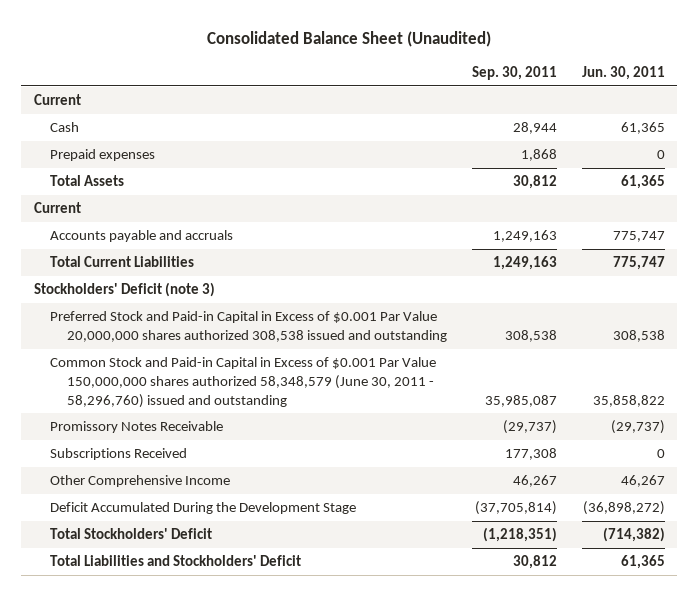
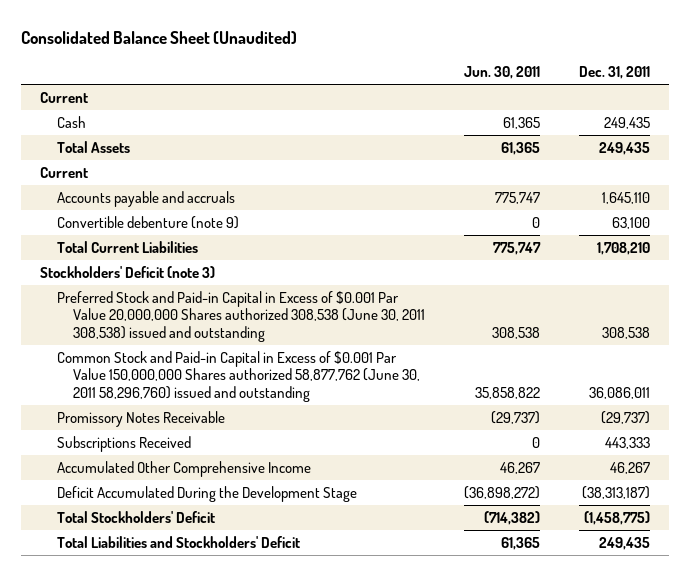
[471,66,557,81] Sep. 30, 2011 -> none
none -> [578,66,650,80] Dec. 31, 2011
[50,149,156,162] Prepaid expenses -> none
none -> [56,216,239,230] Convertible debenture (note 9)
[50,311,448,342] Preferred Stock and Paid-in Capital in Excess of $0.001 Par Value 20,000,000 shares authorized 308,538 issued and outstanding -> [56,291,426,342] Preferred Stock and Paid-in Capital in Excess of $0.001 Par Value 20,000,000 Shares authorized 308,538 (June 30, 2011 308,538) issued and outstanding
[50,357,437,408] Common Stock and Paid-in Capital in Excess of $0.001 Par Value 150,000,000 shares authorized 58,348,579 (June 30, 2011 - 58,296,760) issued and outstanding -> [56,351,421,402] Common Stock and Paid-in Capital in Excess of $0.001 Par Value 150,000,000 Shares authorized 58,877,762 (June 30, 2011 58,296,760) issued and outstanding
[50,475,231,488] Other Comprehensive Income -> [56,461,311,478] Accumulated Other Comprehensive Income

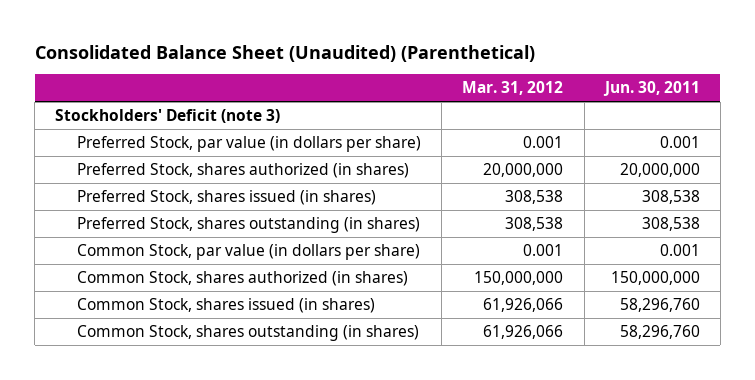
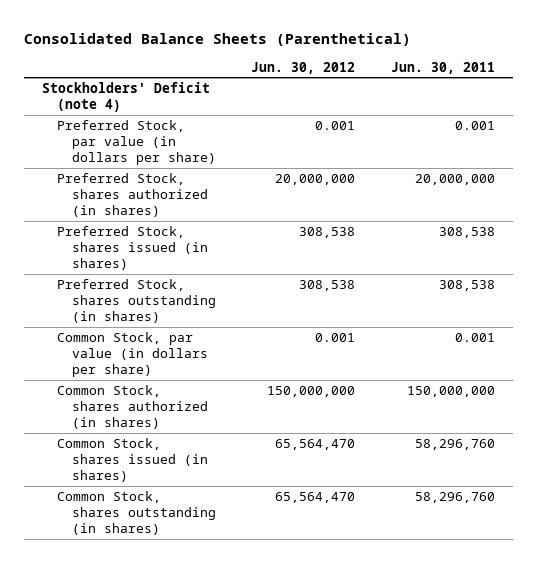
[34,44,535,62] Consolidated Balance Sheet (Unaudited) (Parenthetical) -> [23,32,411,46] Consolidated Balance Sheets (Parenthetical)
[462,81,564,96] Mar. 31, 2012 -> none
none -> [251,61,356,74] Jun. 30, 2012
[55,108,281,123] Stockholders' Deficit (note 3) -> [41,81,210,113] Stockholders' Deficit (note 4)

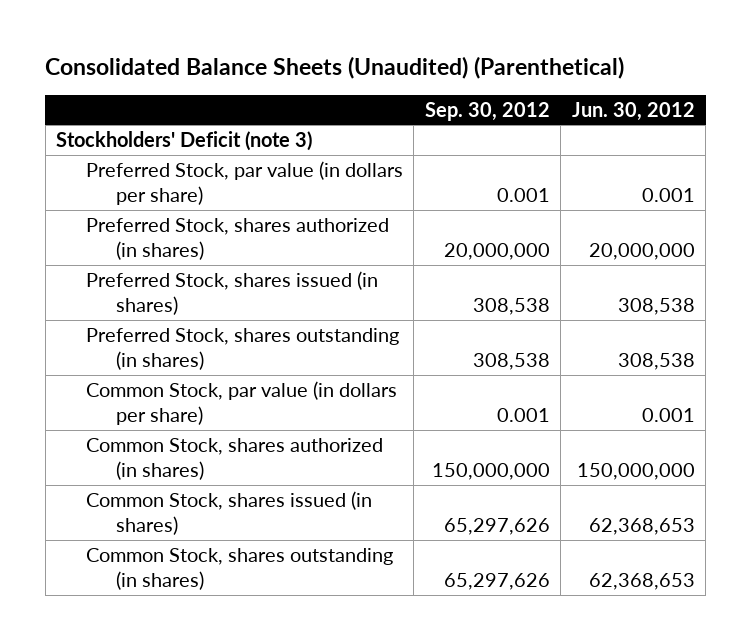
[23,32,411,46] Consolidated Balance Sheets (Parenthetical) -> [45,56,625,80] Consolidated Balance Sheets (Unaudited) (Parenthetical)
[390,61,495,74] Jun. 30, 2011 -> none
none -> [424,101,550,121] Sep. 30, 2012
[41,81,210,113] Stockholders' Deficit (note 4) -> [56,130,313,151] Stockholders' Deficit (note 3)
[275,438,356,450] 65,564,470 -> [588,517,695,535] 62,368,653
[275,491,356,503] 65,564,470 -> [588,572,695,590] 62,368,653

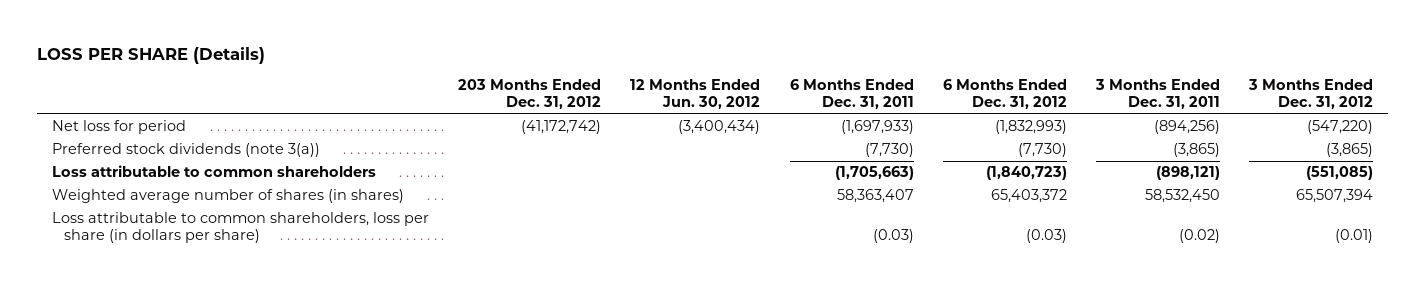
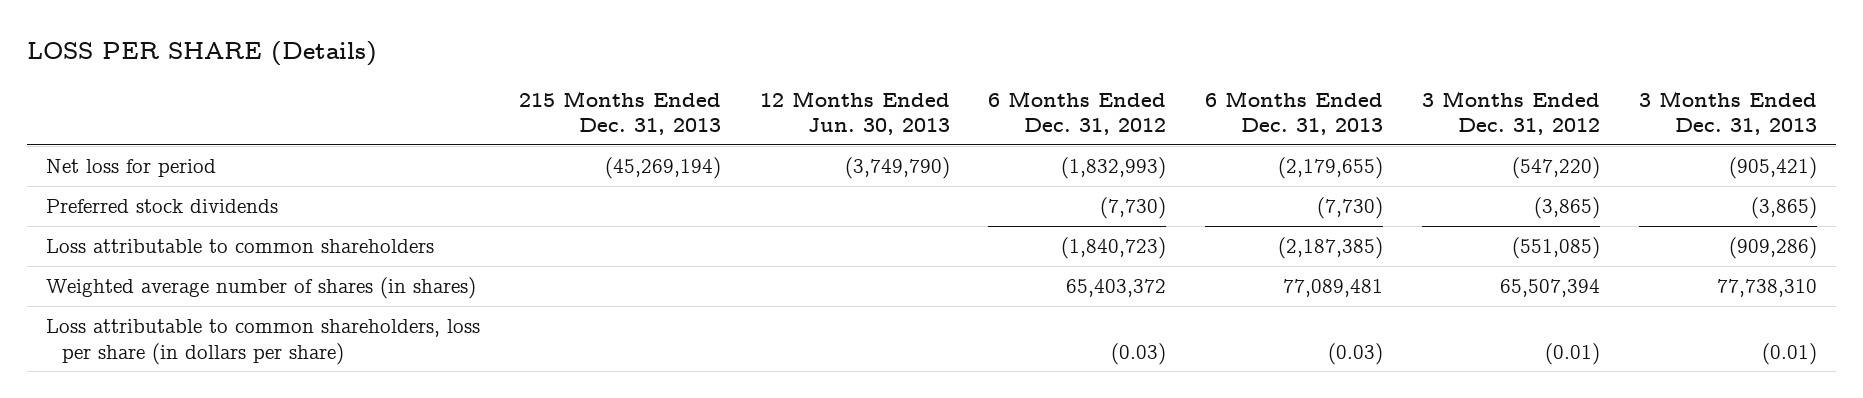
[458,79,602,110] 203 Months Ended Dec. 31, 2012 -> none
[630,79,761,110] 12 Months Ended Jun. 30, 2012 -> none
[789,79,914,110] 6 Months Ended Dec. 31, 2011 -> none
[1095,79,1221,110] 3 Months Ended Dec. 31, 2011 -> none
none -> [518,90,721,135] 215 Months Ended Dec. 31, 2013
none -> [759,90,950,135] 12 Months Ended Jun. 30, 2013
none -> [1205,90,1384,135] 6 Months Ended Dec. 31, 2013
none -> [1638,90,1817,135] 3 Months Ended Dec. 31, 2013
[51,143,320,158] Preferred stock dividends (note 3(a)) -> [46,199,279,214] Preferred stock dividends

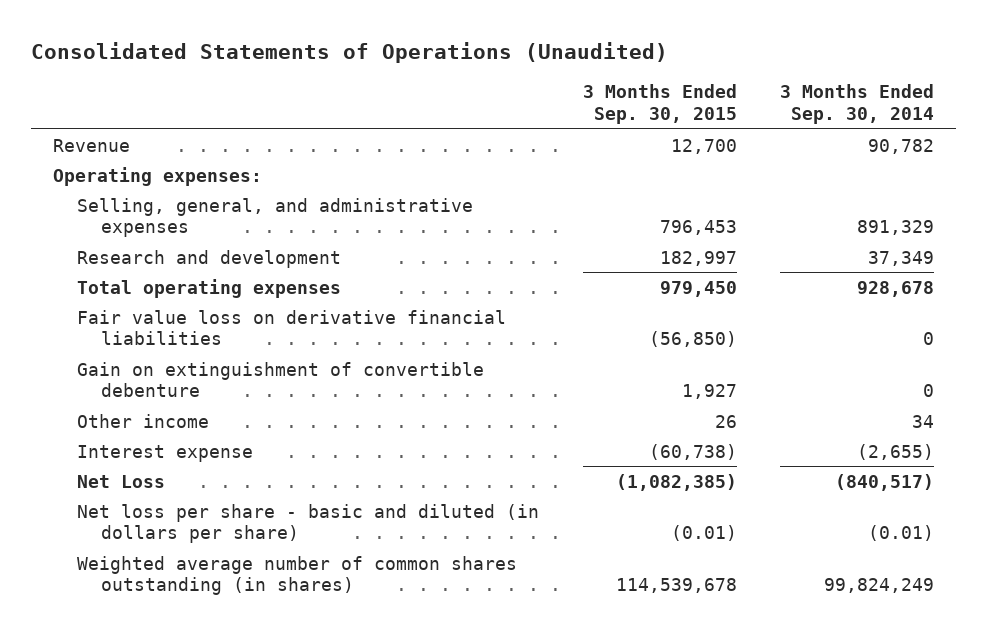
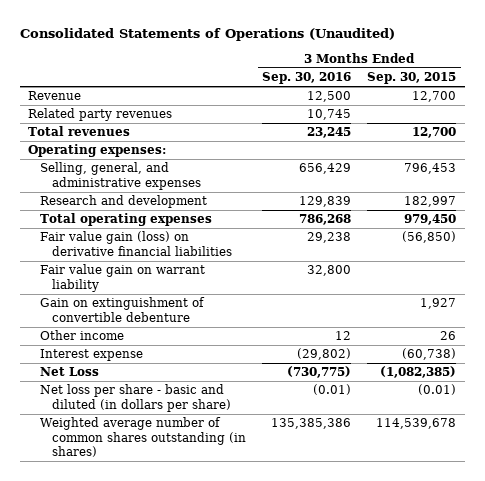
[780,84,935,124] 3 Months Ended Sep. 30, 2014 -> none
none -> [262,72,352,85] Sep. 30, 2016
none -> [28,108,173,122] Related party revenues
none -> [28,126,131,137] Total revenues
[77,309,507,346] Fair value loss on derivative financial liabilities -> [40,231,232,256] Fair value gain (loss) on derivative financial liabilities
none -> [40,264,206,292] Fair value gain on warrant liability

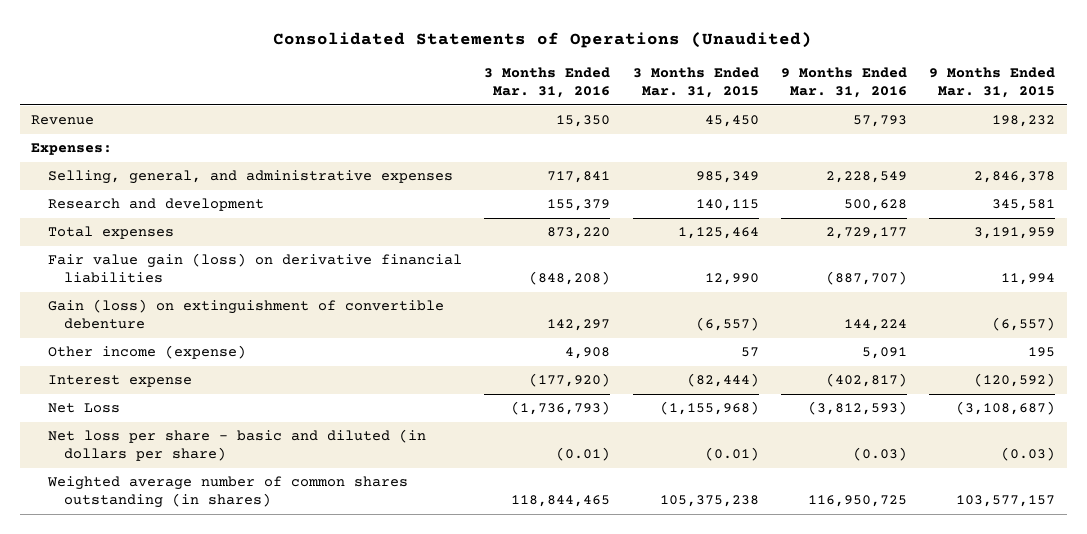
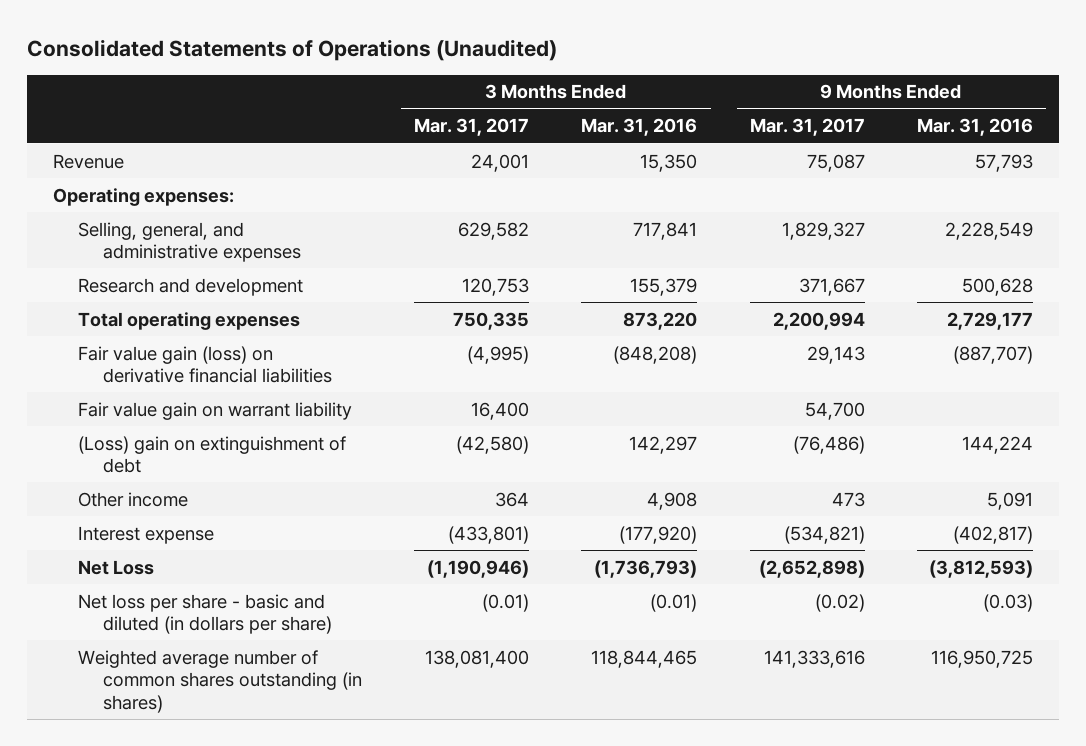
[632,67,759,99] 3 Months Ended Mar. 31, 2015 -> none
[929,67,1056,99] 9 Months Ended Mar. 31, 2015 -> none
none -> [414,118,530,137] Mar. 31, 2017
none -> [749,118,865,137] Mar. 31, 2017
[31,143,113,156] Expenses: -> [53,187,235,206] Operating expenses:
[47,226,174,240] Total expenses -> [78,311,301,330] Total operating expenses
none -> [78,401,353,420] Fair value gain on warrant liability
[47,299,444,330] Gain (loss) on extinguishment of convertible debenture -> [78,435,347,474] (Loss) gain on extinguishment of debt
[47,345,246,360] Other income (expense) -> [78,491,189,507] Other income

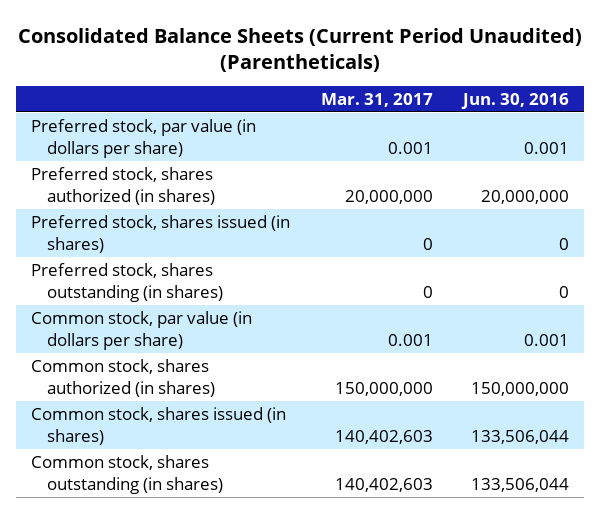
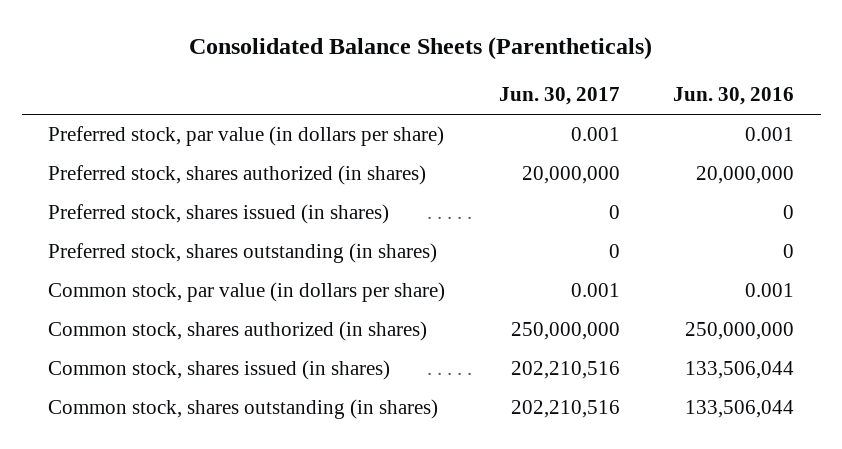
[18,27,583,72] Consolidated Balance Sheets (Current Period Unaudited) (Parentheticals) -> [189,37,653,61] Consolidated Balance Sheets (Parentheticals)
[320,92,433,107] Mar. 31, 2017 -> none
none -> [498,87,620,106] Jun. 30, 2017
[471,382,570,397] 150,000,000 -> [684,322,794,341] 250,000,000

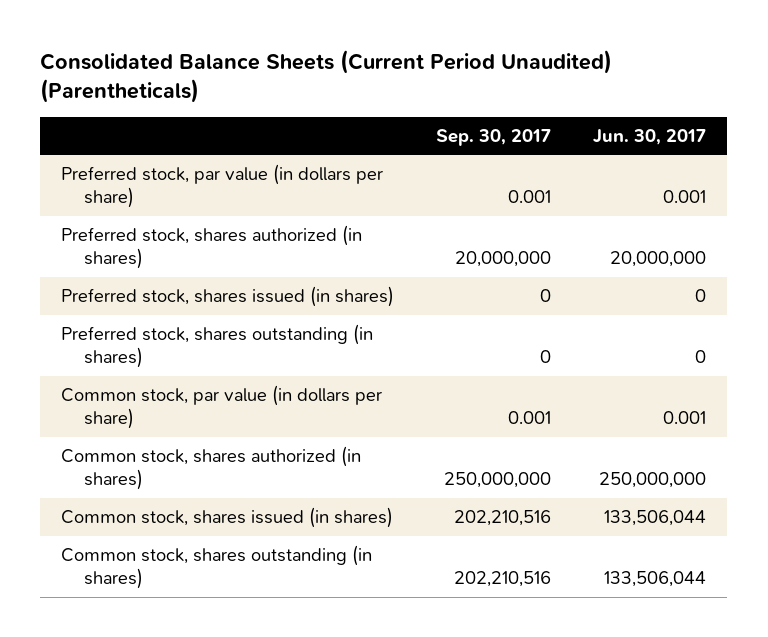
[189,37,653,61] Consolidated Balance Sheets (Parentheticals) -> [40,50,613,104] Consolidated Balance Sheets (Current Period Unaudited) (Parentheticals)
[672,87,794,106] Jun. 30, 2016 -> none
none -> [436,128,552,146] Sep. 30, 2017
[510,361,620,380] 202,210,516 -> [604,510,707,527] 133,506,044
[510,400,620,419] 202,210,516 -> [604,571,707,588] 133,506,044

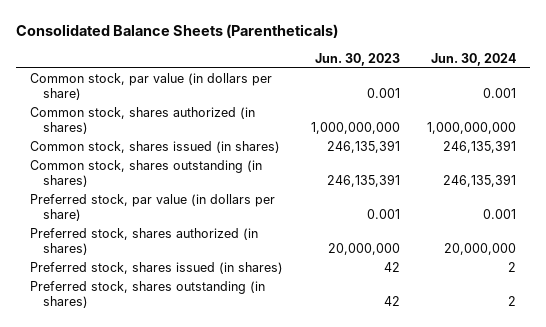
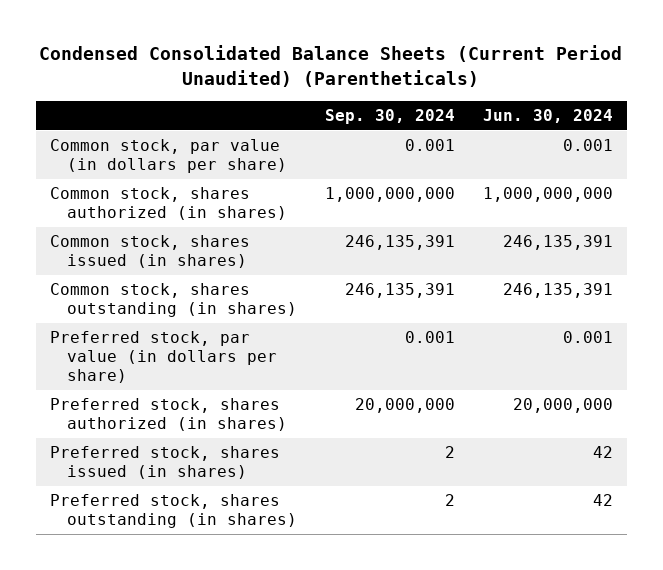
[16,23,339,38] Consolidated Balance Sheets (Parentheticals) -> [39,45,623,87] Condensed Consolidated Balance Sheets (Current Period Unaudited) (Parentheticals)
[314,52,400,66] Jun. 30, 2023 -> none
none -> [325,109,456,125] Sep. 30, 2024
[508,262,517,273] 2 -> [592,446,613,459] 42
[508,296,517,307] 2 -> [592,494,613,507] 42

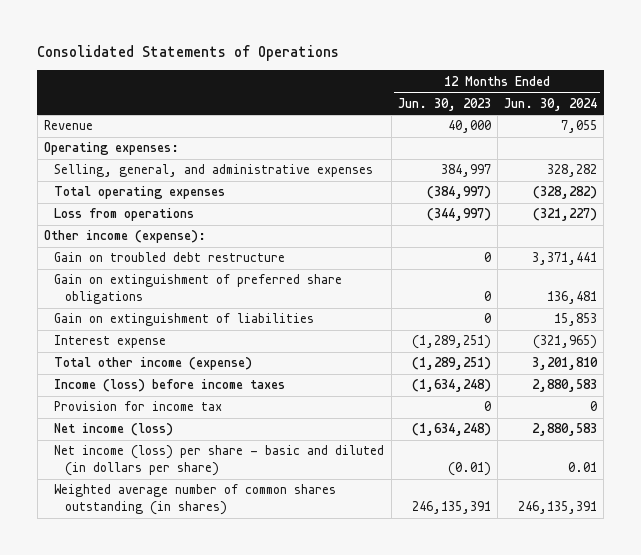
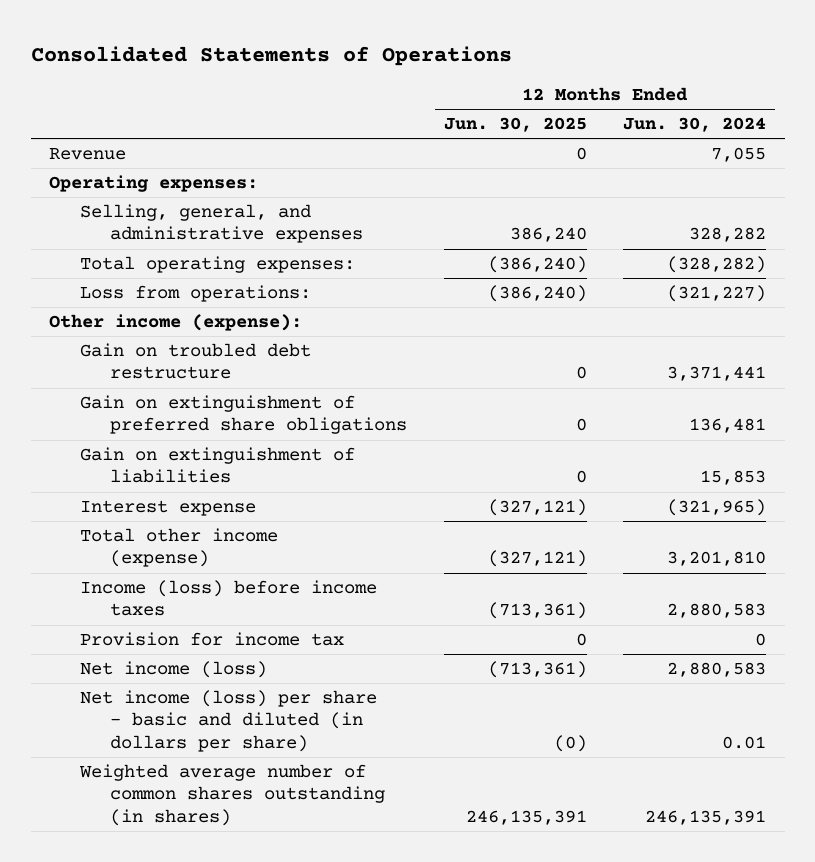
[397,97,491,111] Jun. 30, 2023 -> none
none -> [443,117,587,133] Jun. 30, 2025
[54,186,226,200] Total operating expenses -> [79,256,355,274] Total operating expenses:
[54,208,195,222] Loss from operations -> [79,285,311,303] Loss from operations:

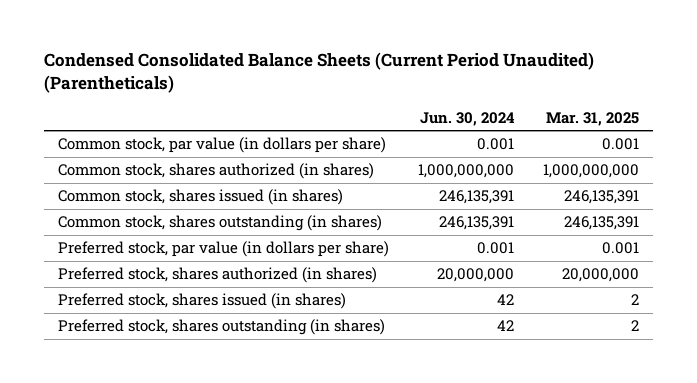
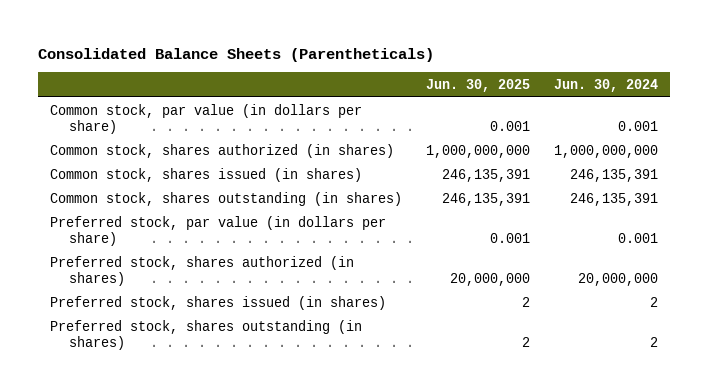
[43,52,594,94] Condensed Consolidated Balance Sheets (Current Period Unaudited) (Parentheticals) -> [37,47,434,62] Consolidated Balance Sheets (Parentheticals)
[545,111,639,126] Mar. 31, 2025 -> none
none -> [425,78,530,92] Jun. 30, 2025
[496,294,514,306] 42 -> [649,296,658,307] 2
[496,320,514,332] 42 -> [649,336,658,347] 2

